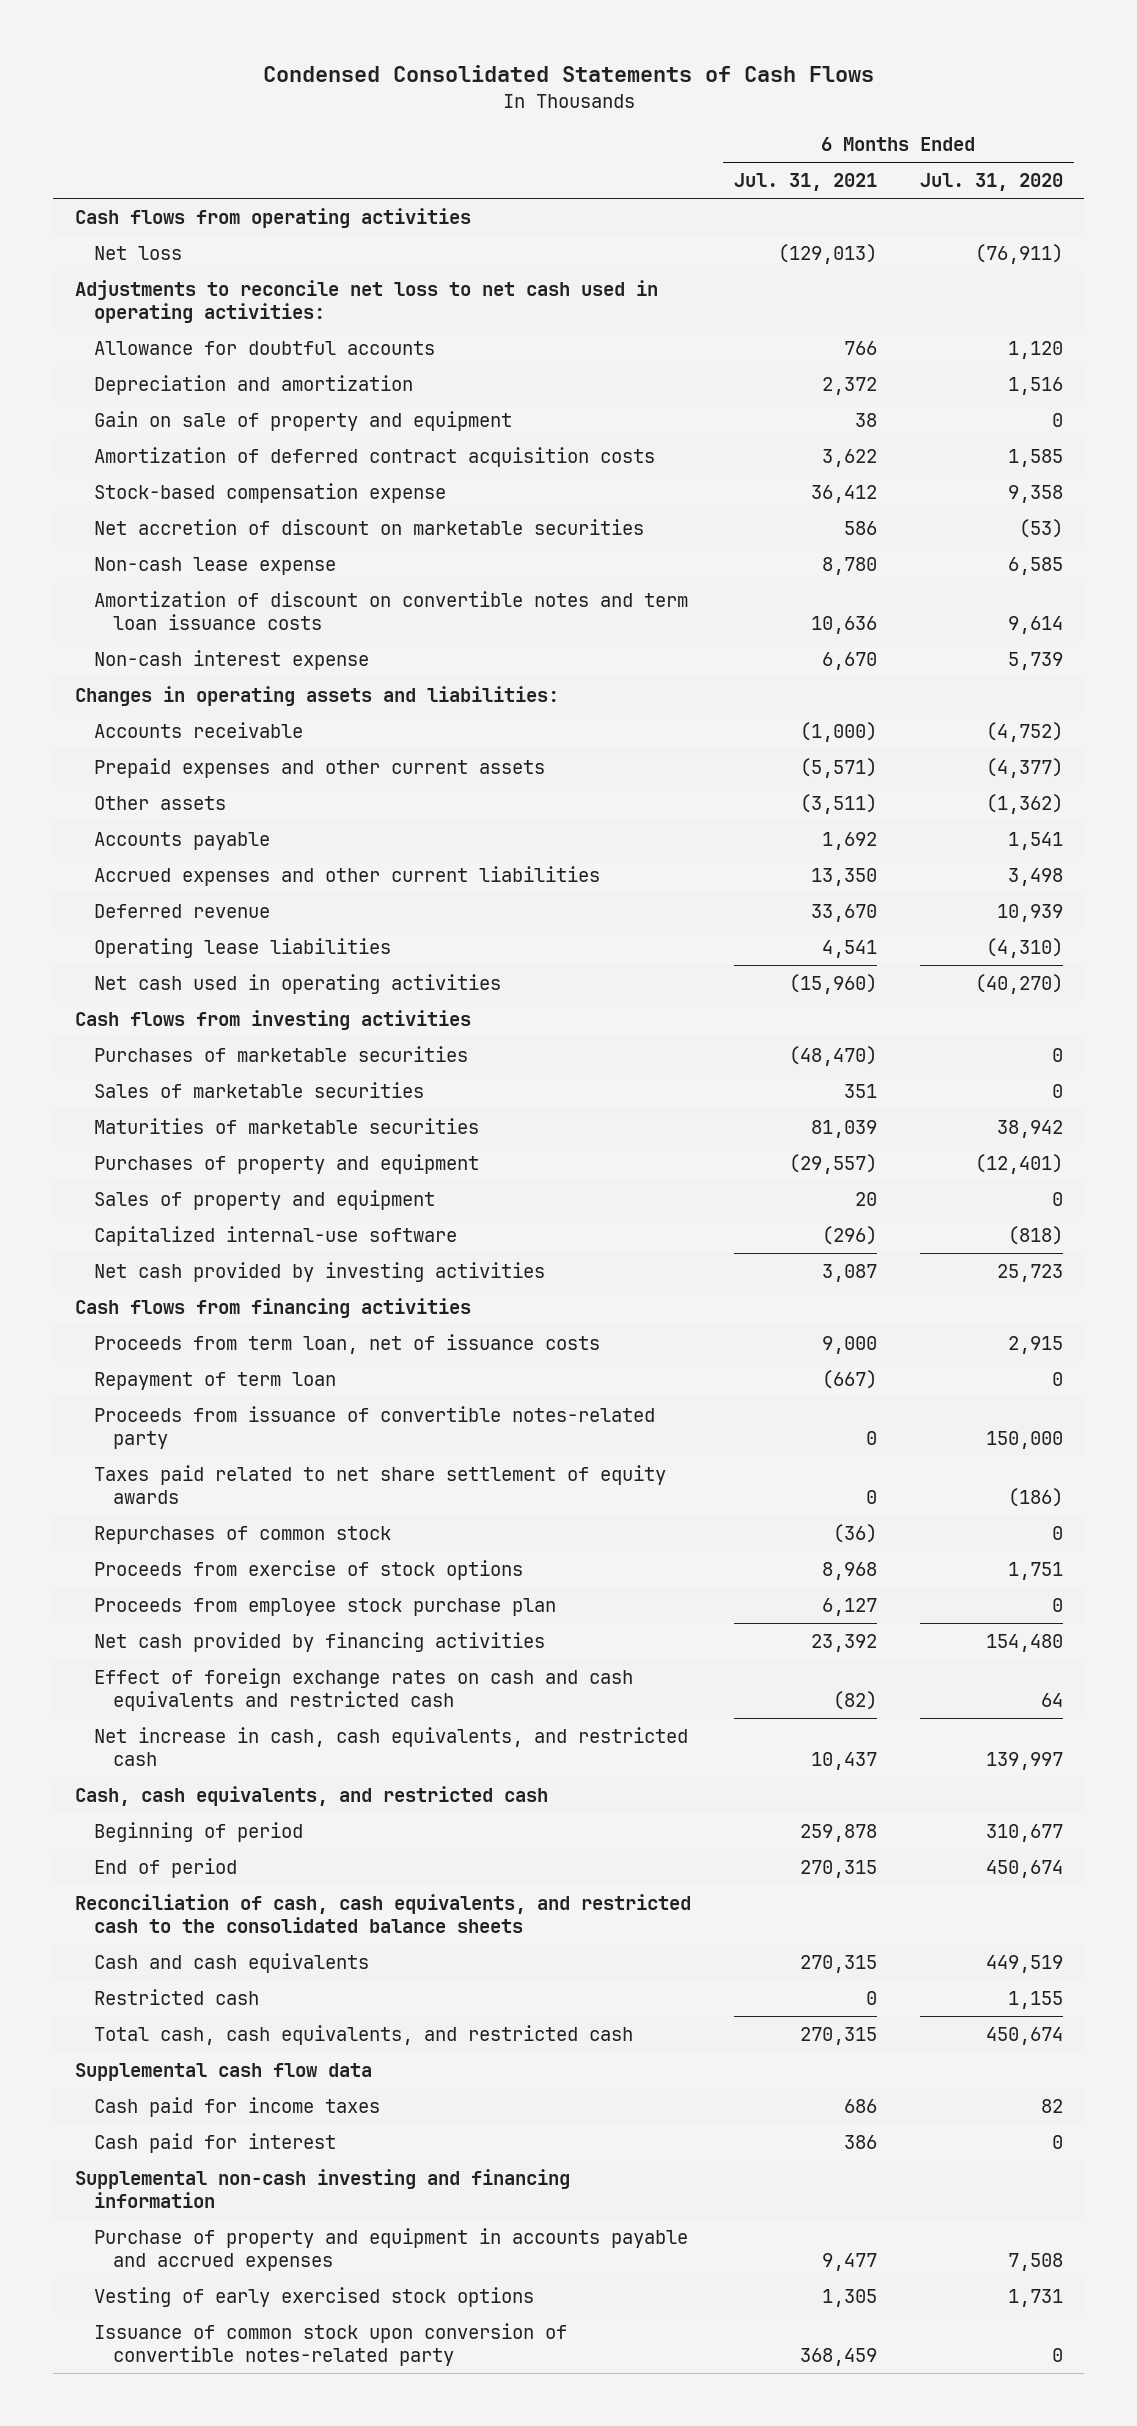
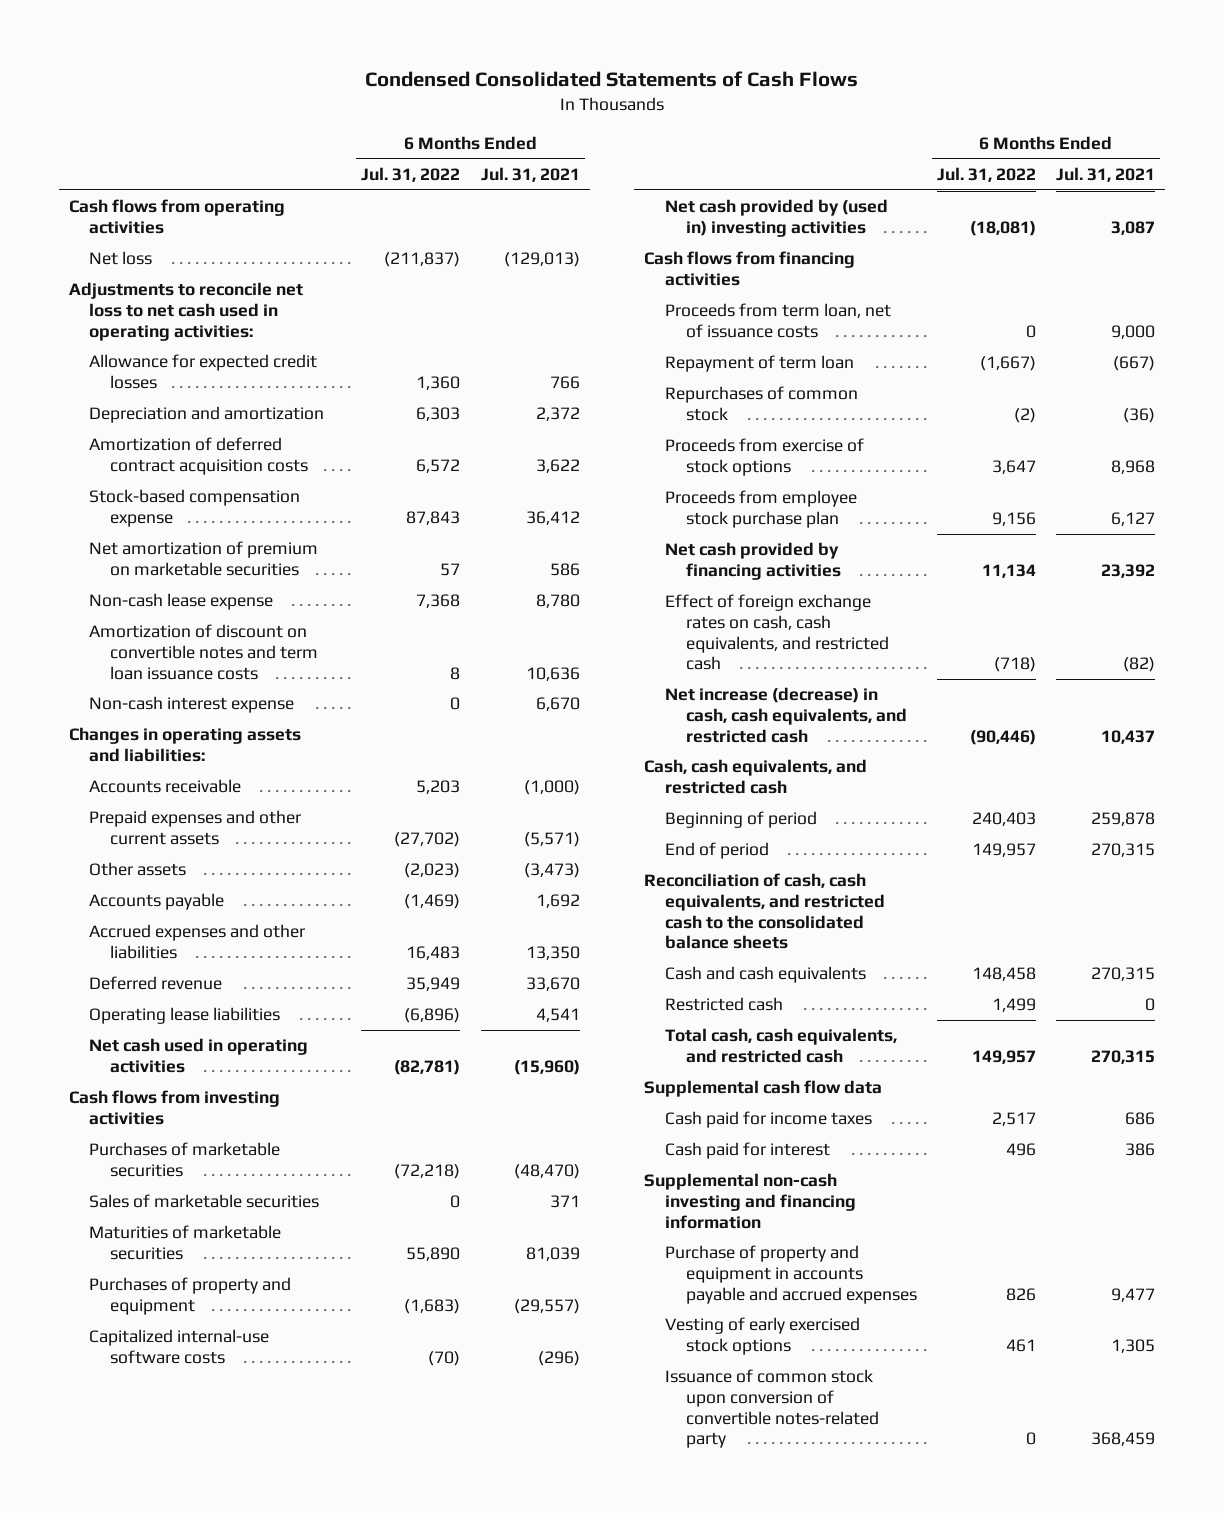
[919,173,1063,192] Jul. 31, 2020 -> none
none -> [361,167,461,183] Jul. 31, 2022
[93,340,435,355] Allowance for doubtful accounts -> [89,354,318,389] Allowance for expected credit losses
[93,410,512,431] Gain on sale of property and equipment -> none
[93,518,644,535] Net accretion of discount on marketable securities -> [89,541,319,576] Net amortization of premium on marketable securities
[799,793,877,814] (3,511) -> [523,863,580,879] (3,473)
[93,865,600,886] Accrued expenses and other current liabilities -> [89,924,306,959] Accrued expenses and other liabilities
[843,1083,877,1098] 351 -> [549,1195,580,1209] 371
[93,1189,435,1210] Sales of property and equipment -> none
[93,1225,457,1246] Capitalized internal-use software -> [89,1329,270,1364] Capitalized internal-use software costs
[93,1261,545,1282] Net cash provided by investing activities -> [664,199,888,237] Net cash provided by (used in) investing activities
[93,1405,655,1449] Proceeds from issuance of convertible notes-related party -> none
[93,1464,666,1504] Taxes paid related to net share settlement of equity awards -> none
[93,1667,633,1711] Effect of foreign exchange rates on cash and cash equivalents and restricted cash -> [664,594,889,671] Effect of foreign exchange rates on cash, cash equivalents, and restricted cash
[93,1726,688,1766] Net increase in cash, cash equivalents, and restricted cash -> [664,687,907,743] Net increase (decrease) in cash, cash equivalents, and restricted cash

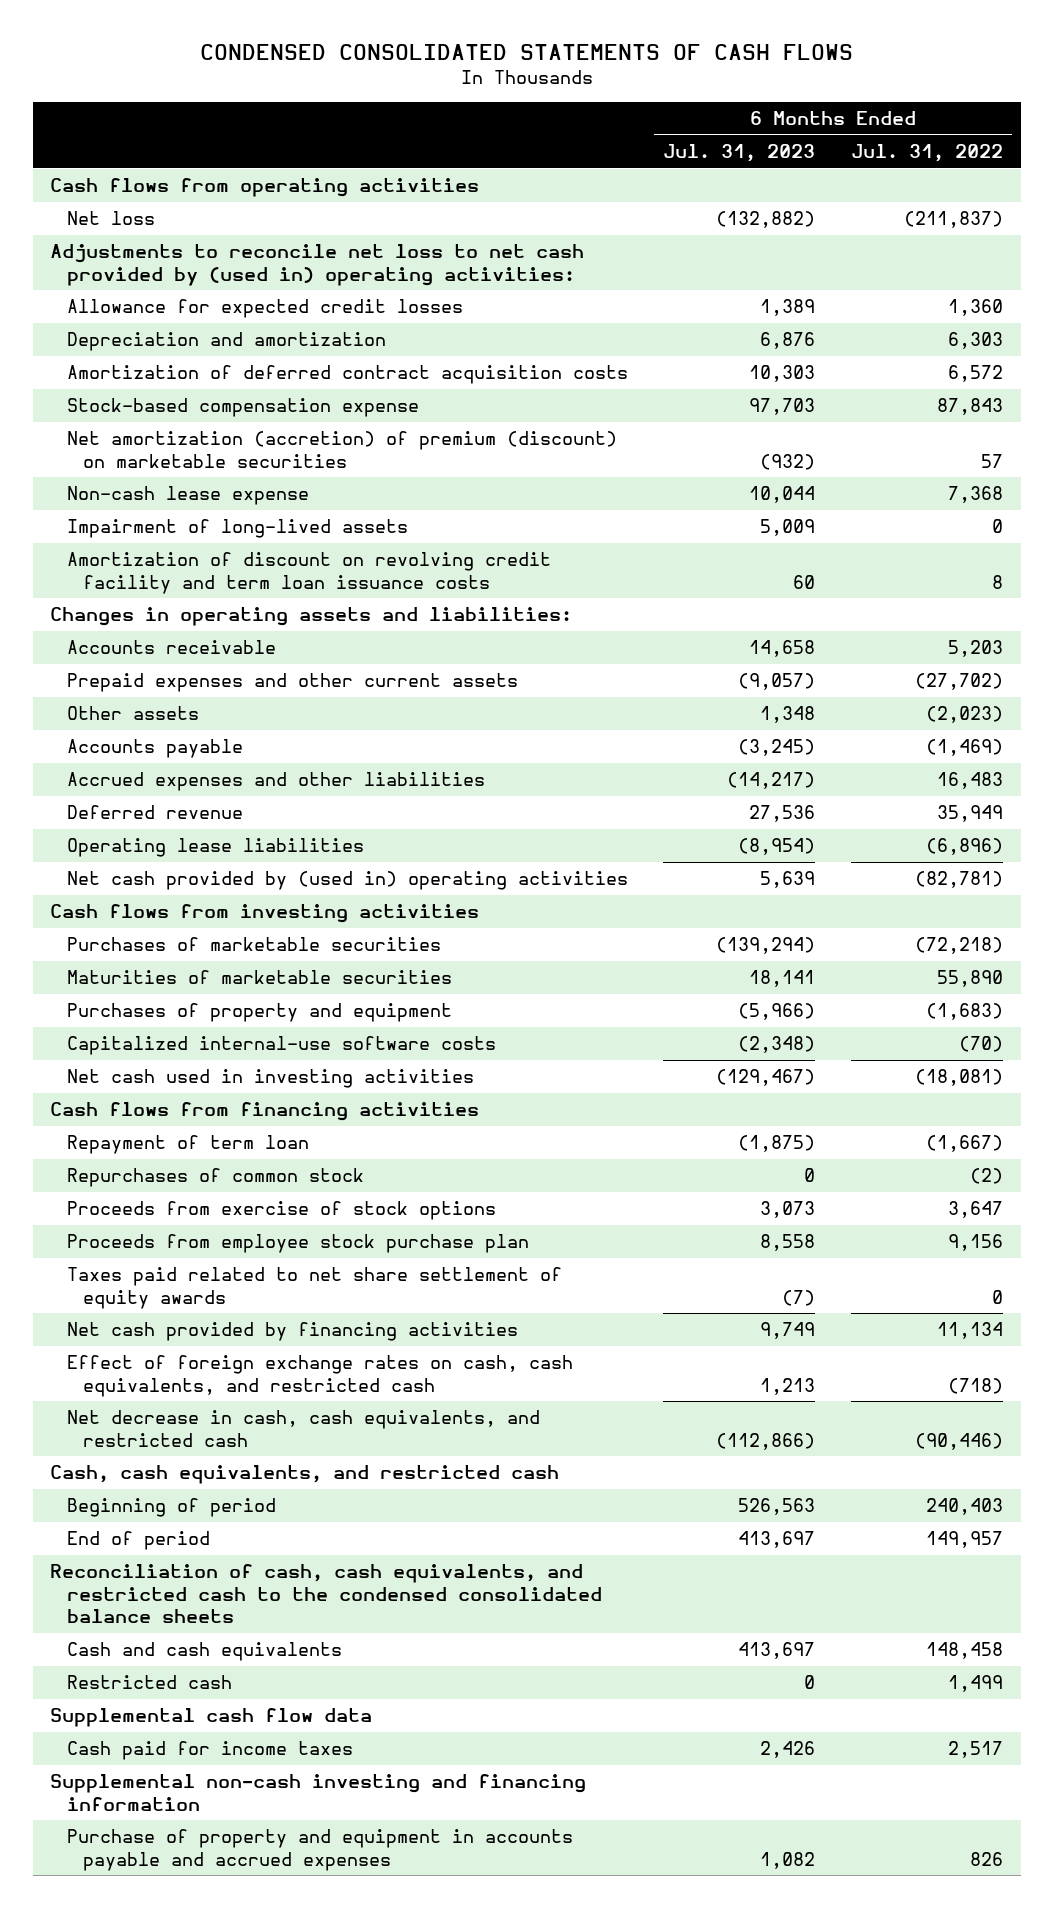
[364,71,858,88] Condensed Consolidated Statements of Cash Flows -> [199,44,853,61] CONDENSED CONSOLIDATED STATEMENTS OF CASH FLOWS
[480,167,580,183] Jul. 31, 2021 -> none
none -> [663,143,816,162] Jul. 31, 2023
[68,282,303,341] Adjustments to reconcile net loss to net cash used in operating activities: -> [50,244,585,286] Adjustments to reconcile net loss to net cash provided by (used in) operating activities:
[89,541,319,576] Net amortization of premium on marketable securities -> [66,431,617,468] Net amortization (accretion) of premium (discount) on marketable securities
[89,696,295,714] Non-cash interest expense -> none
none -> [66,519,408,539] Impairment of long-lived assets
[89,624,319,680] Amortization of discount on convertible notes and term loan issuance costs -> [66,552,551,594] Amortization of discount on revolving credit facility and term loan issuance costs
[89,1038,309,1073] Net cash used in operating activities -> [66,871,628,891] Net cash provided by (used in) operating activities
[89,1194,320,1209] Sales of marketable securities -> none
[664,199,888,237] Net cash provided by (used in) investing activities -> [66,1069,474,1089] Net cash used in investing activities
[664,303,891,338] Proceeds from term loan, net of issuance costs -> none
none -> [66,1267,562,1309] Taxes paid related to net share settlement of equity awards
[664,687,907,743] Net increase (decrease) in cash, cash equivalents, and restricted cash -> [66,1410,540,1447] Net decrease in cash, cash equivalents, and restricted cash
[644,873,885,950] Reconciliation of cash, cash equivalents, and restricted cash to the consolidated balance sheets -> [50,1564,602,1624] Reconciliation of cash, cash equivalents, and restricted cash to the condensed consolidated balance sheets
[664,1028,897,1063] Total cash, cash equivalents, and restricted cash -> none
[664,1142,830,1160] Cash paid for interest -> none
[664,1317,860,1355] Vesting of early exercised stock options -> none
[664,1369,879,1449] Issuance of common stock upon conversion of convertible notes-related party -> none

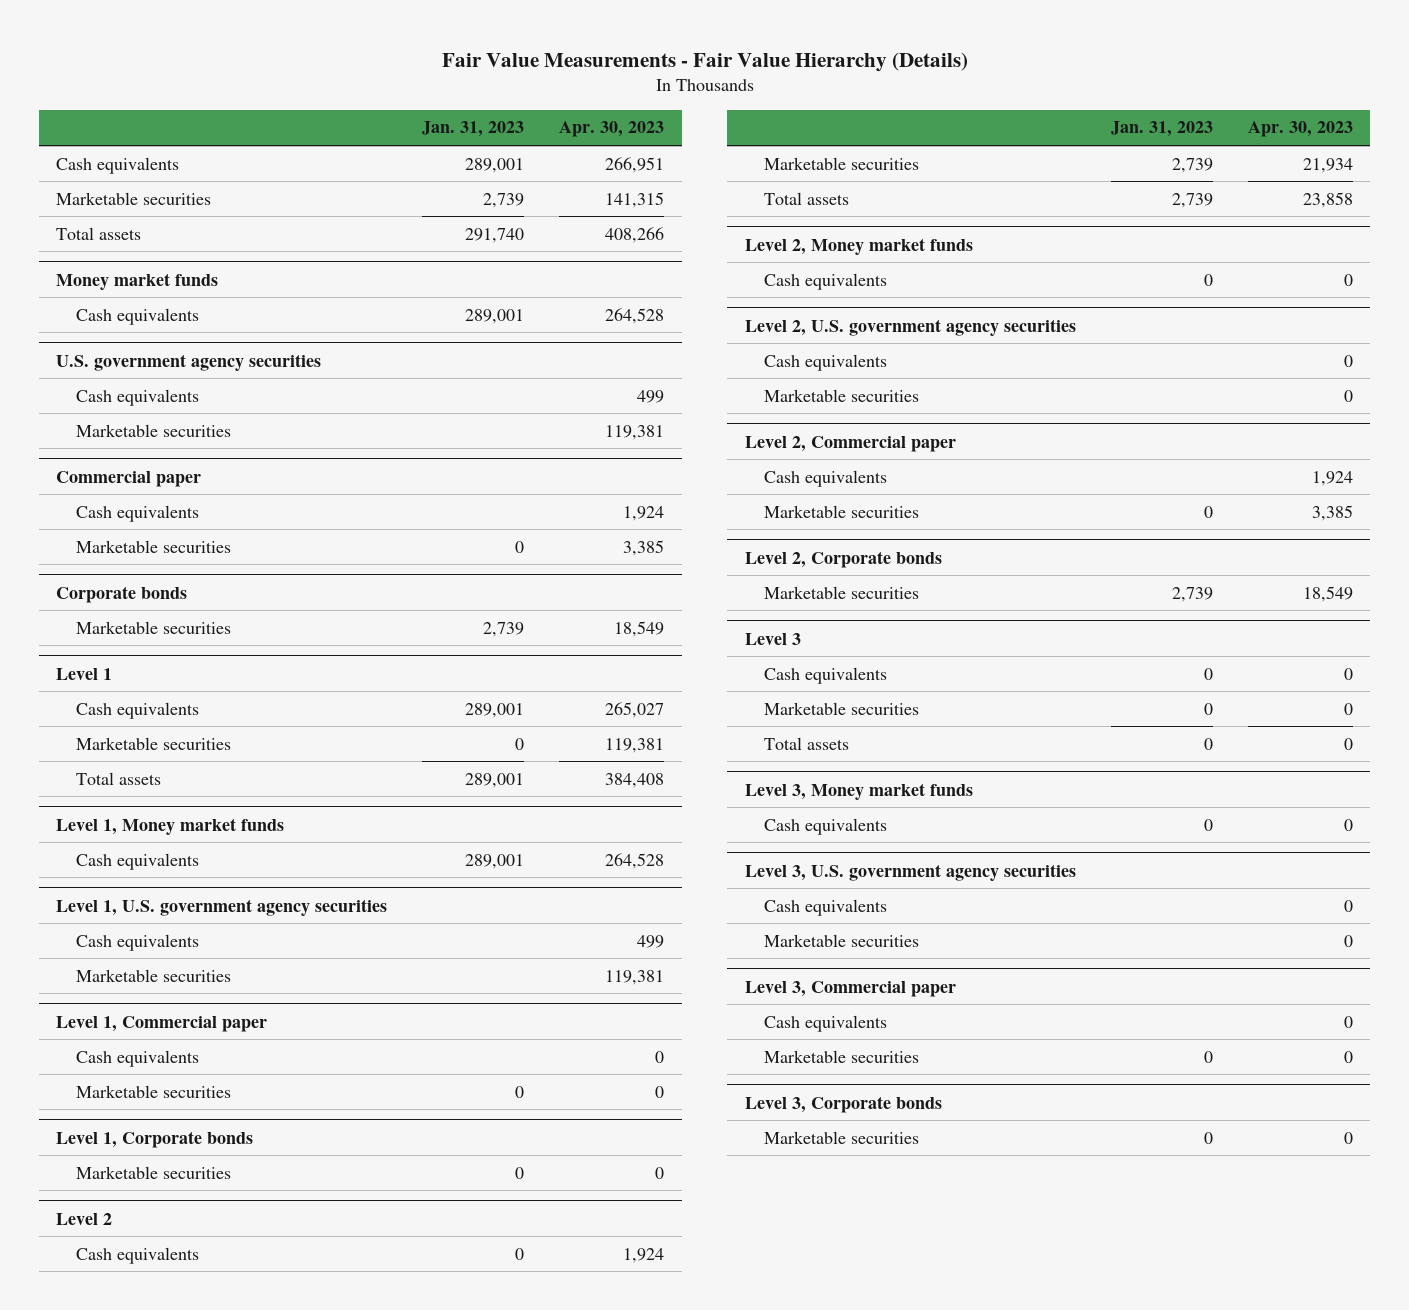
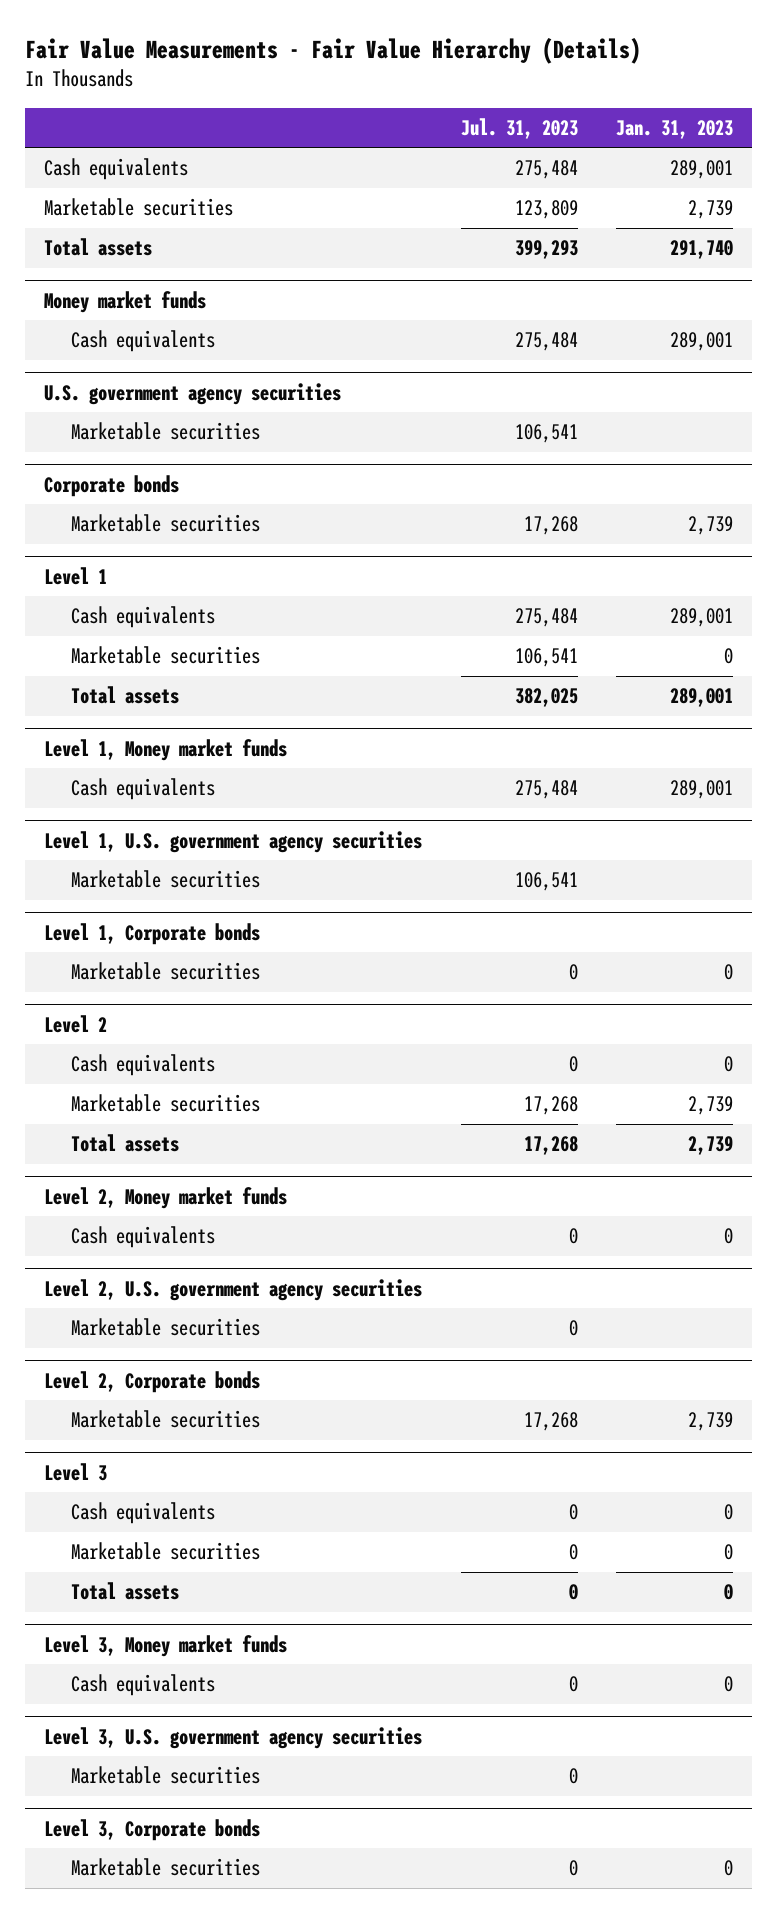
[559,121,665,138] Apr. 30, 2023 -> none
none -> [460,117,578,139] Jul. 31, 2023
[75,388,199,406] Cash equivalents -> none
[56,470,202,487] Commercial paper -> none
[75,504,199,522] Cash equivalents -> none
[75,539,231,553] Marketable securities -> none
[75,933,199,951] Cash equivalents -> none
[56,1015,268,1032] Level 1, Commercial paper -> none
[75,1049,199,1067] Cash equivalents -> none
[75,1084,231,1098] Marketable securities -> none
[764,353,888,371] Cash equivalents -> none
[744,435,956,452] Level 2, Commercial paper -> none
[764,469,888,487] Cash equivalents -> none
[764,504,920,518] Marketable securities -> none
[764,898,888,916] Cash equivalents -> none
[744,980,956,997] Level 3, Commercial paper -> none
[764,1014,888,1032] Cash equivalents -> none
[764,1049,920,1063] Marketable securities -> none

